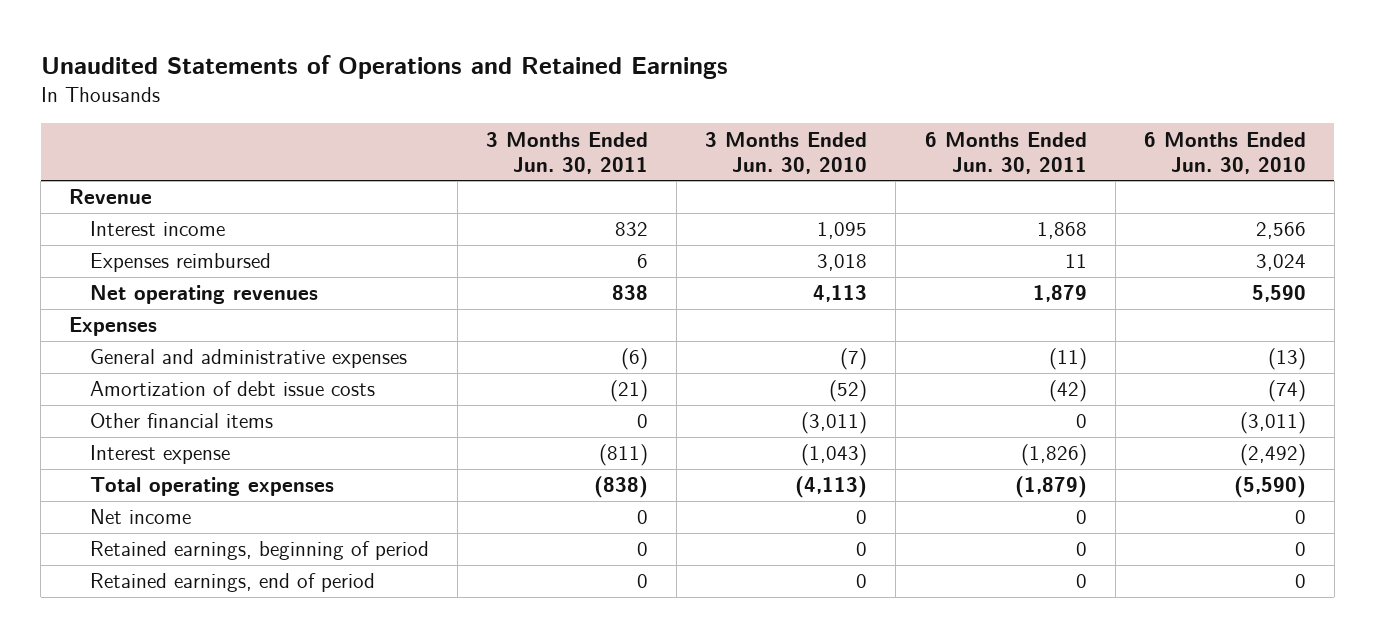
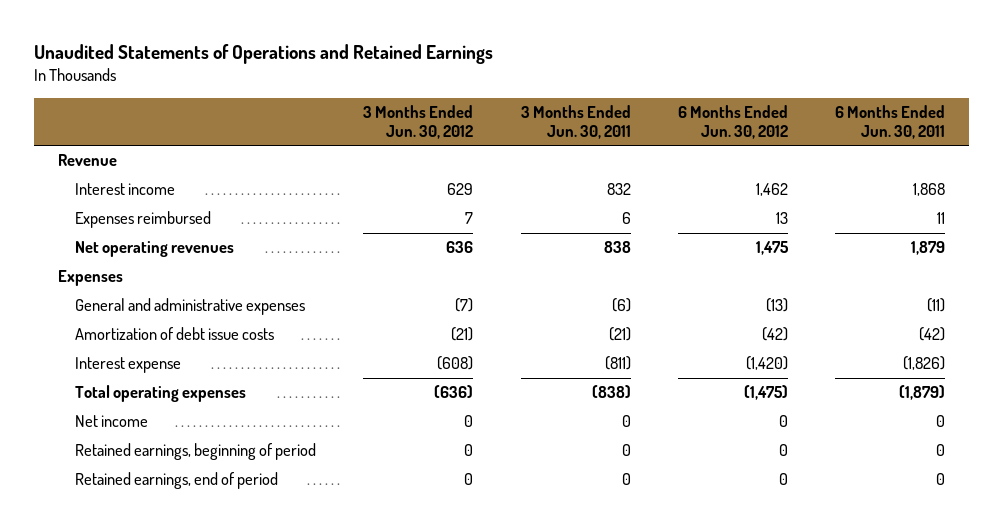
[705,131,868,174] 3 Months Ended Jun. 30, 2010 -> none
[1143,131,1306,174] 6 Months Ended Jun. 30, 2010 -> none
none -> [363,105,474,139] 3 Months Ended Jun. 30, 2012
none -> [678,105,789,139] 6 Months Ended Jun. 30, 2012
[89,413,273,429] Other financial items -> none

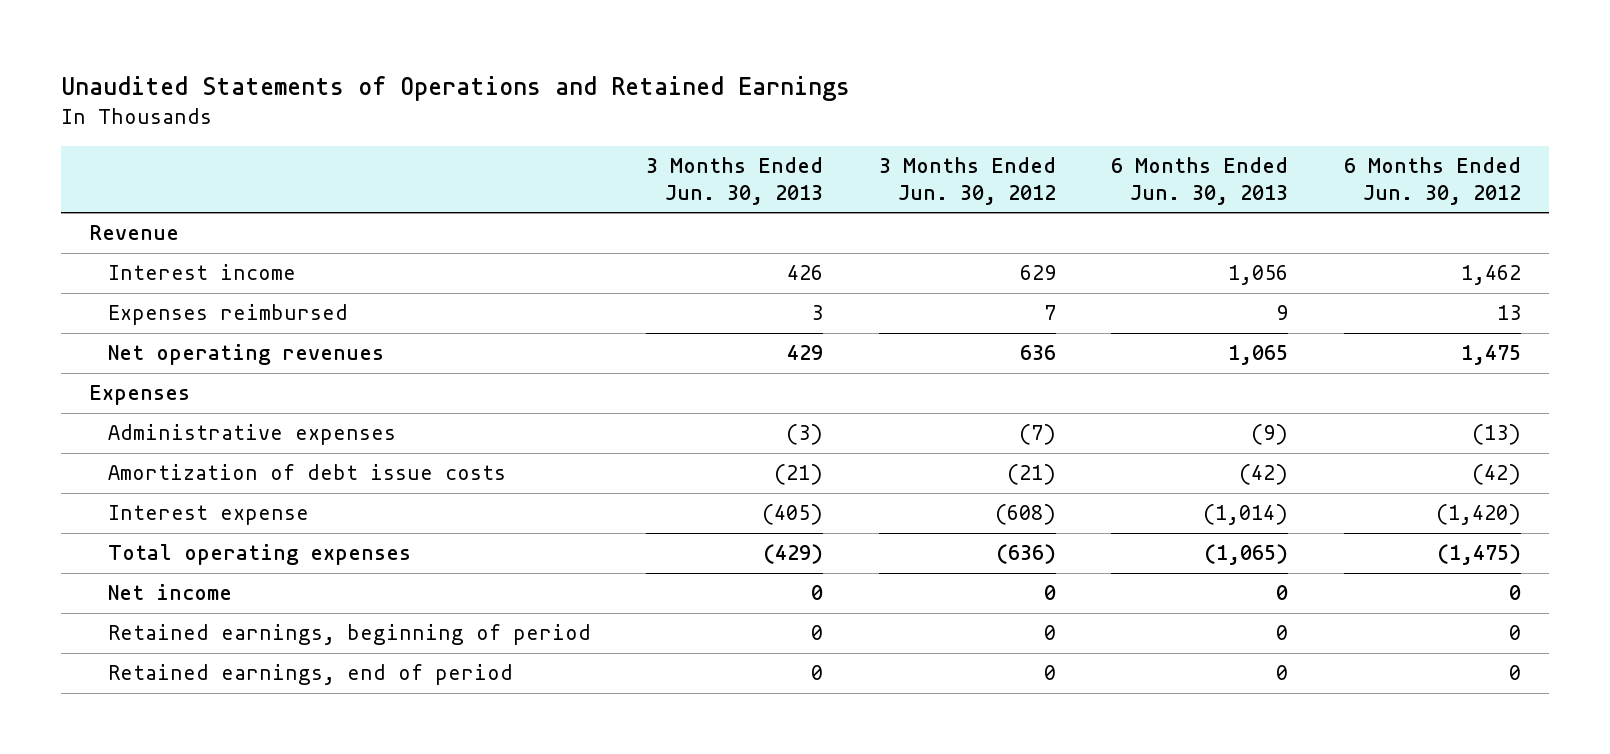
[520,105,631,139] 3 Months Ended Jun. 30, 2011 -> none
[835,105,946,139] 6 Months Ended Jun. 30, 2011 -> none
none -> [646,157,824,205] 3 Months Ended Jun. 30, 2013
none -> [1111,157,1289,205] 6 Months Ended Jun. 30, 2013
[74,298,305,316] General and administrative expenses -> [107,424,396,446] Administrative expenses

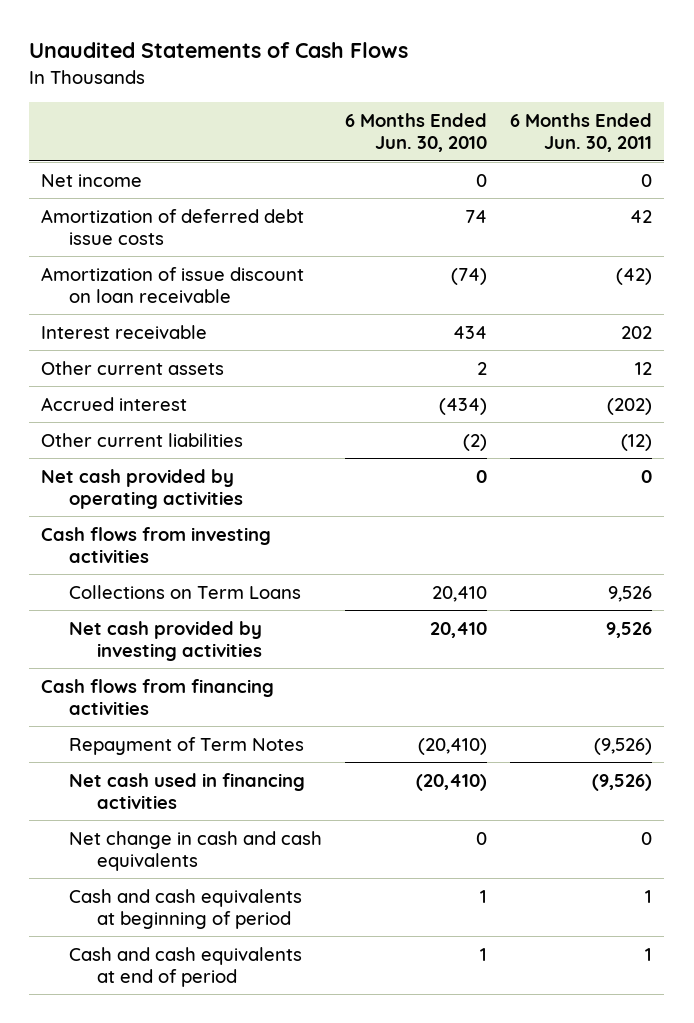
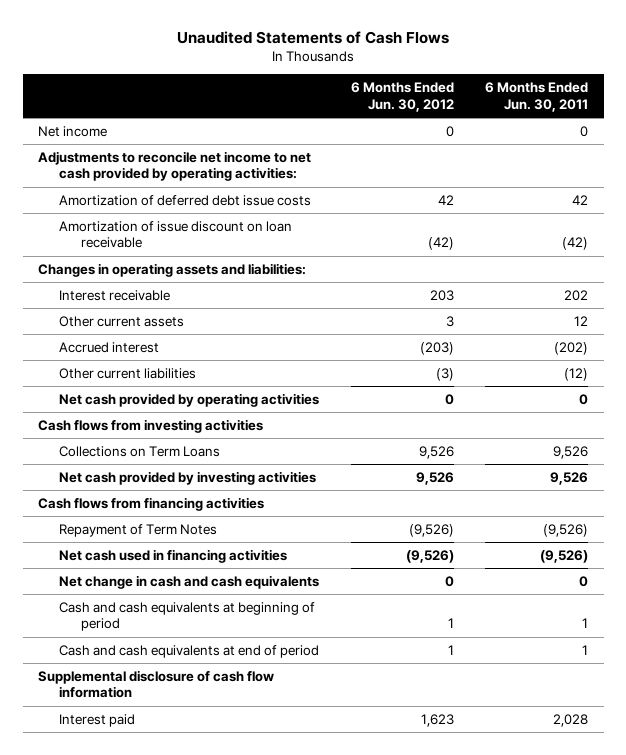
[345,112,488,153] 6 Months Ended Jun. 30, 2010 -> none
none -> [350,82,454,112] 6 Months Ended Jun. 30, 2012
none -> [38,150,312,182] Adjustments to reconcile net income to net cash provided by operating activities:
none -> [38,262,307,277] Changes in operating assets and liabilities:
none -> [38,669,275,699] Supplemental disclosure of cash flow information
none -> [59,713,136,727] Interest paid

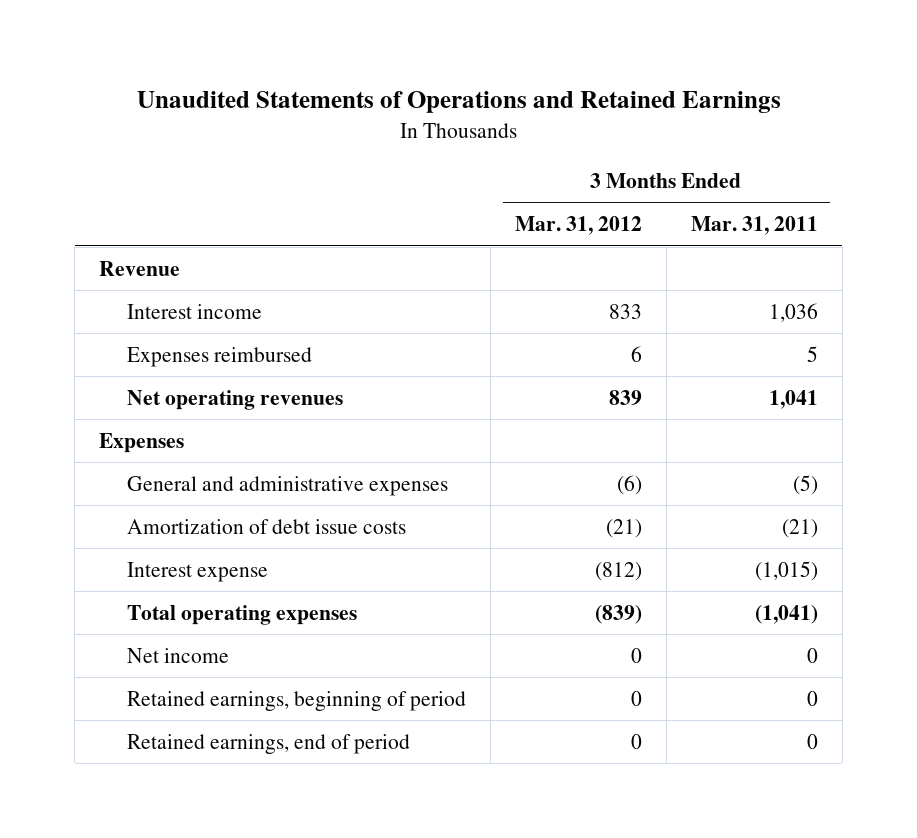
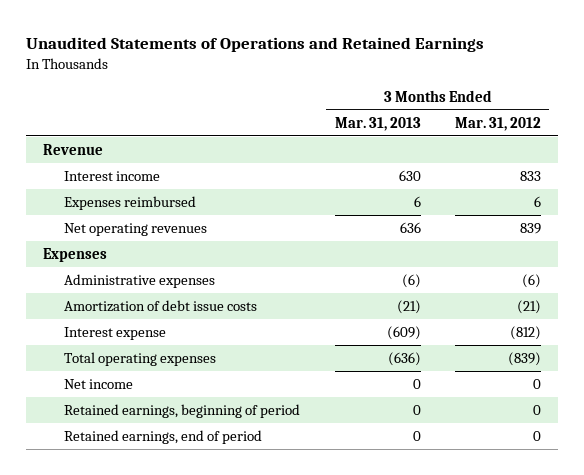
[690,216,818,236] Mar. 31, 2011 -> none
none -> [334,116,421,131] Mar. 31, 2013
[126,475,448,496] General and administrative expenses -> [64,274,216,289] Administrative expenses

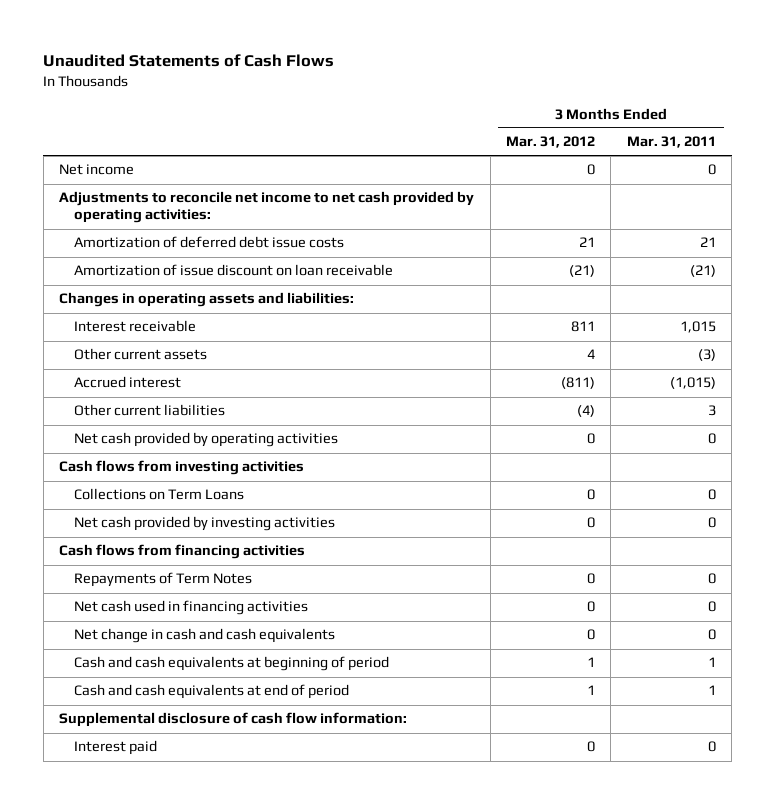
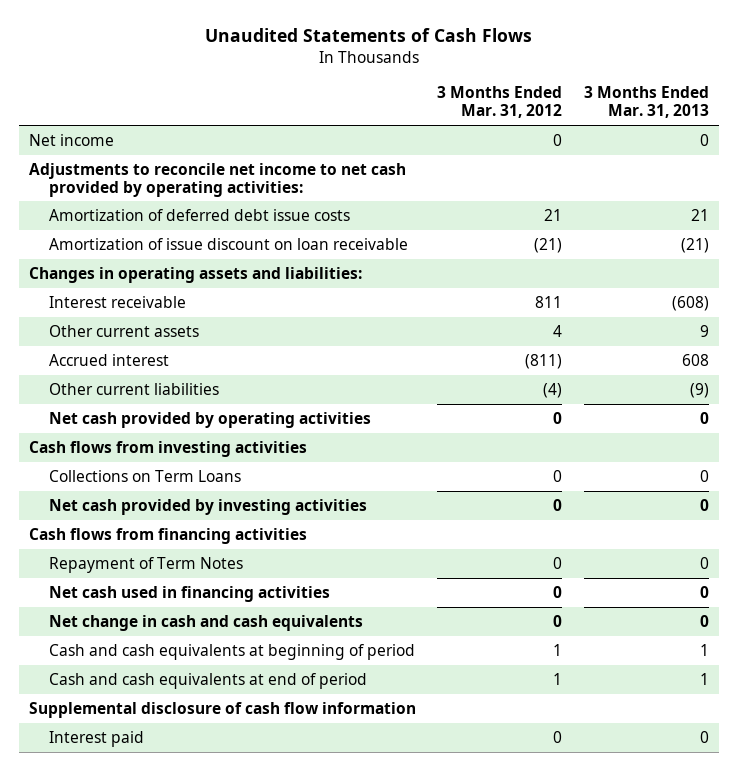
[626,136,716,149] Mar. 31, 2011 -> none
none -> [583,86,709,119] 3 Months Ended Mar. 31, 2013
[73,572,252,588] Repayments of Term Notes -> [49,556,244,573] Repayment of Term Notes
[59,712,408,728] Supplemental disclosure of cash flow information: -> [29,701,417,718] Supplemental disclosure of cash flow information

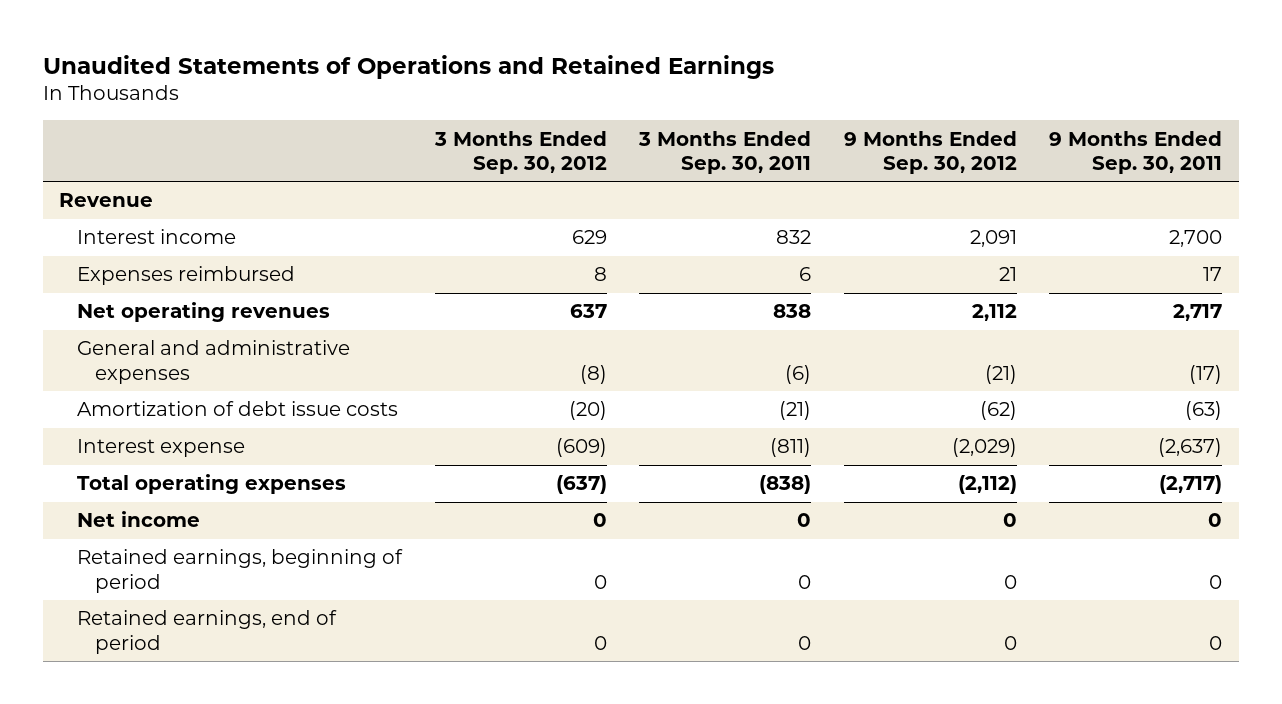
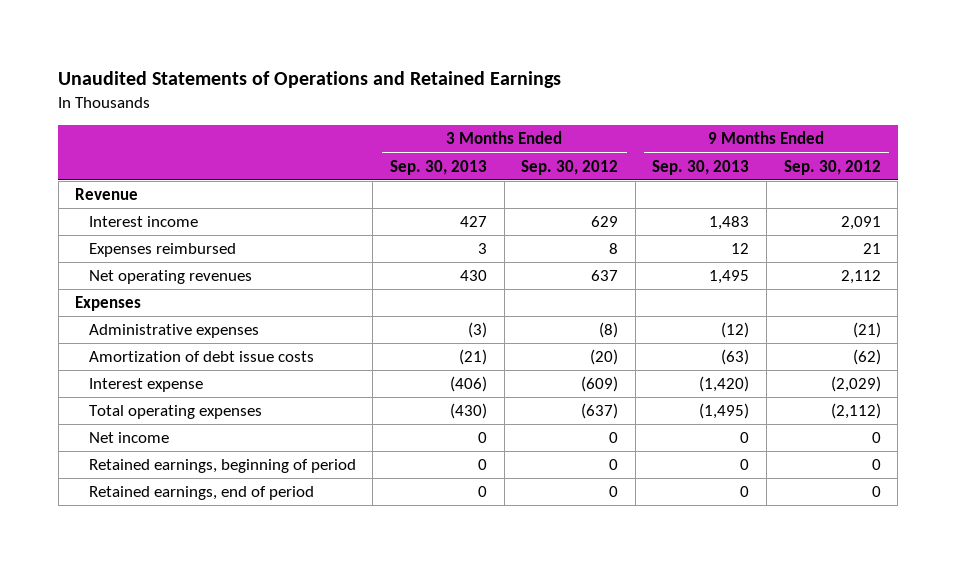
[638,130,812,175] 3 Months Ended Sep. 30, 2011 -> none
[1049,130,1223,175] 9 Months Ended Sep. 30, 2011 -> none
none -> [390,159,488,175] Sep. 30, 2013
none -> [652,159,750,175] Sep. 30, 2013
none -> [75,296,142,312] Expenses
[77,340,351,384] General and administrative expenses -> [88,324,259,339] Administrative expenses

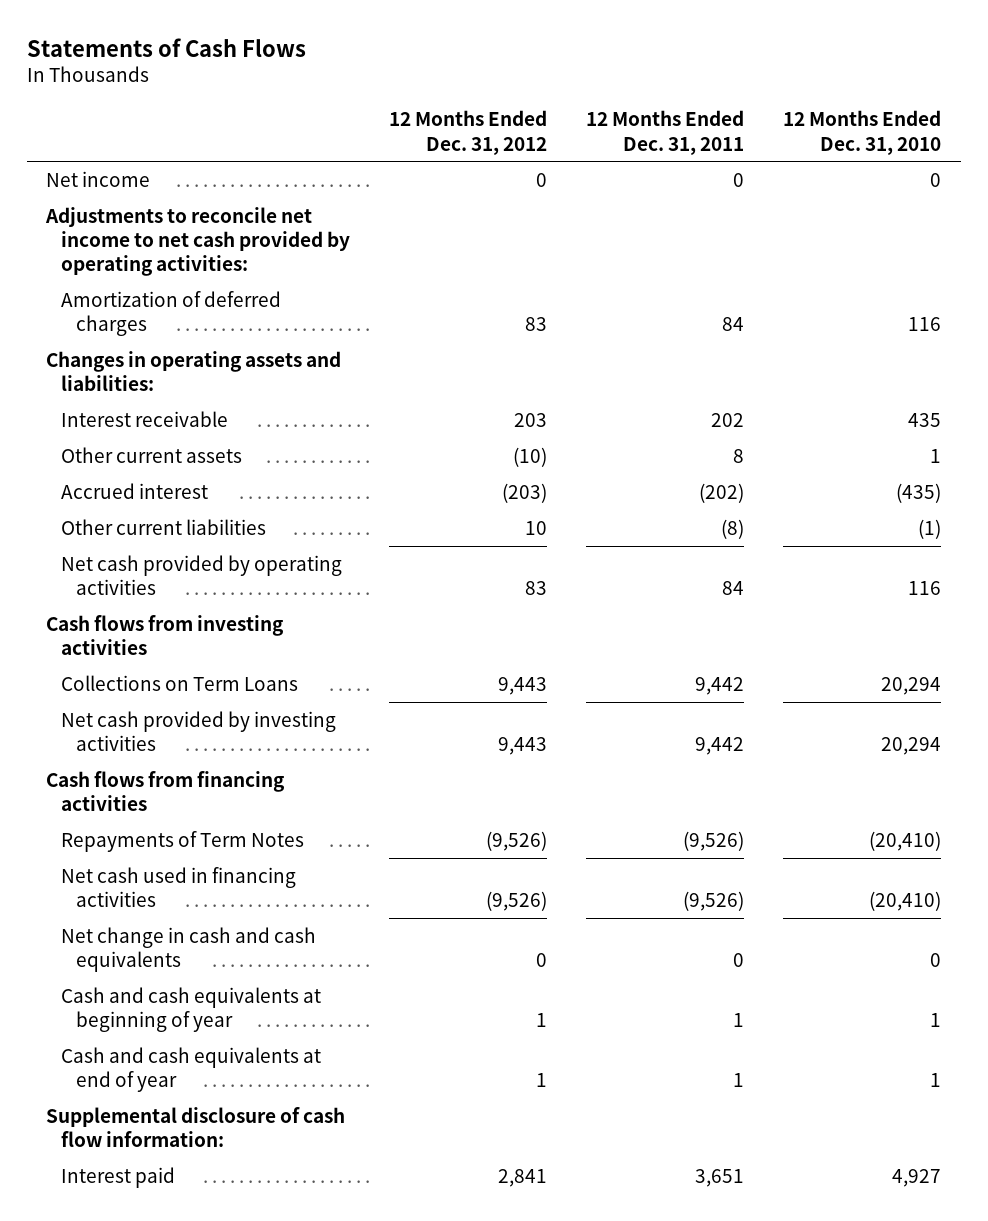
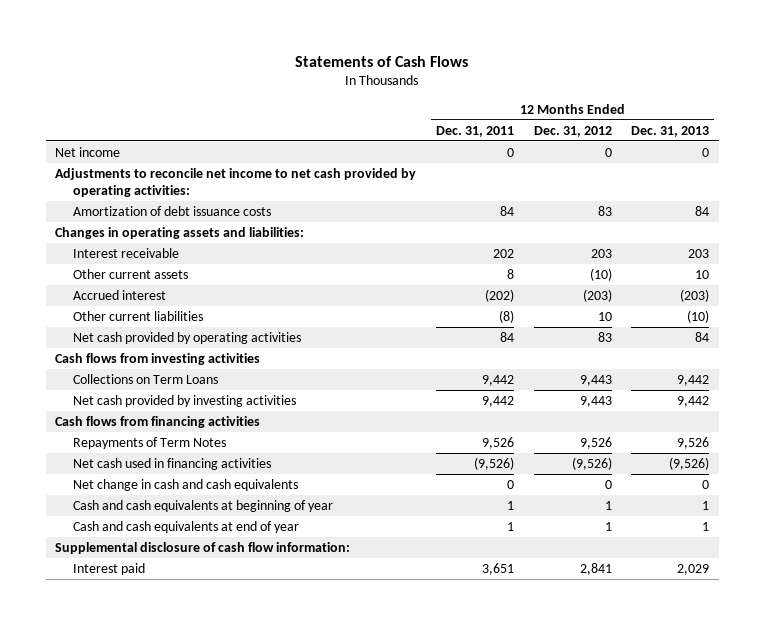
[783,110,942,155] 12 Months Ended Dec. 31, 2010 -> none
none -> [631,125,710,137] Dec. 31, 2013
[61,290,282,337] Amortization of deferred charges -> [73,205,272,216] Amortization of debt issuance costs
[486,830,548,851] (9,526) -> [579,436,612,449] 9,526
[683,830,745,851] (9,526) -> [482,436,515,449] 9,526

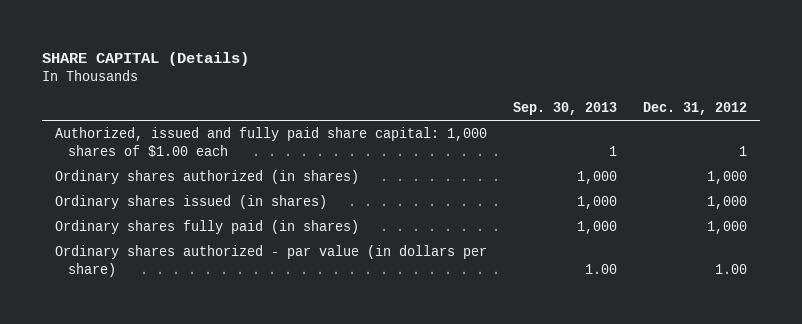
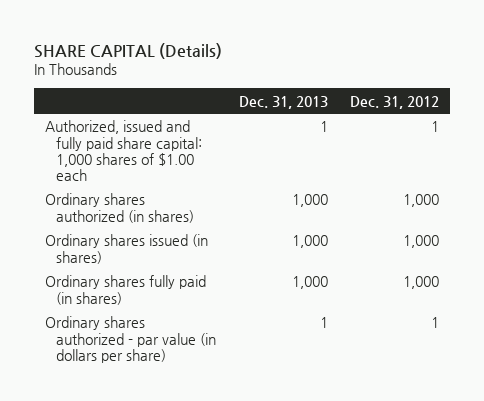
[512,101,617,115] Sep. 30, 2013 -> none
none -> [238,95,328,109] Dec. 31, 2013
[714,263,747,274] 1.00 -> [430,317,439,329] 1

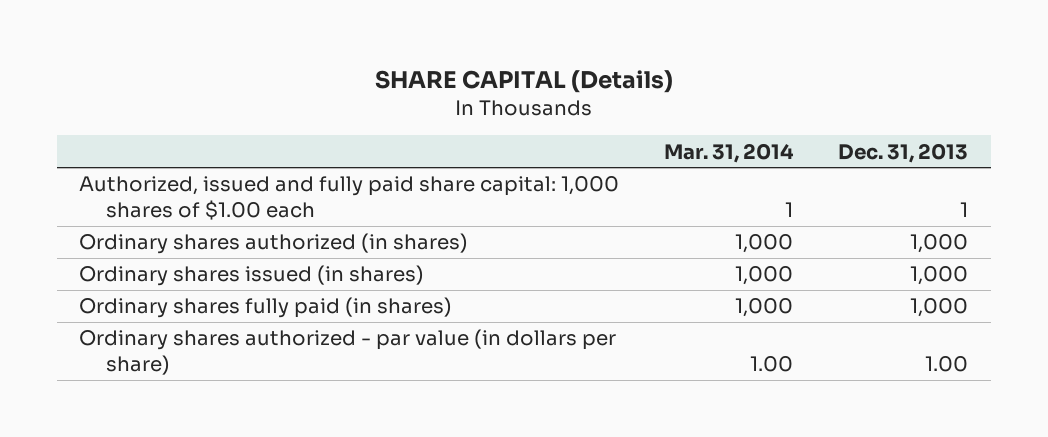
[349,95,439,109] Dec. 31, 2012 -> none
none -> [664,142,795,163] Mar. 31, 2014
[319,317,328,329] 1 -> [925,355,969,372] 1.00

